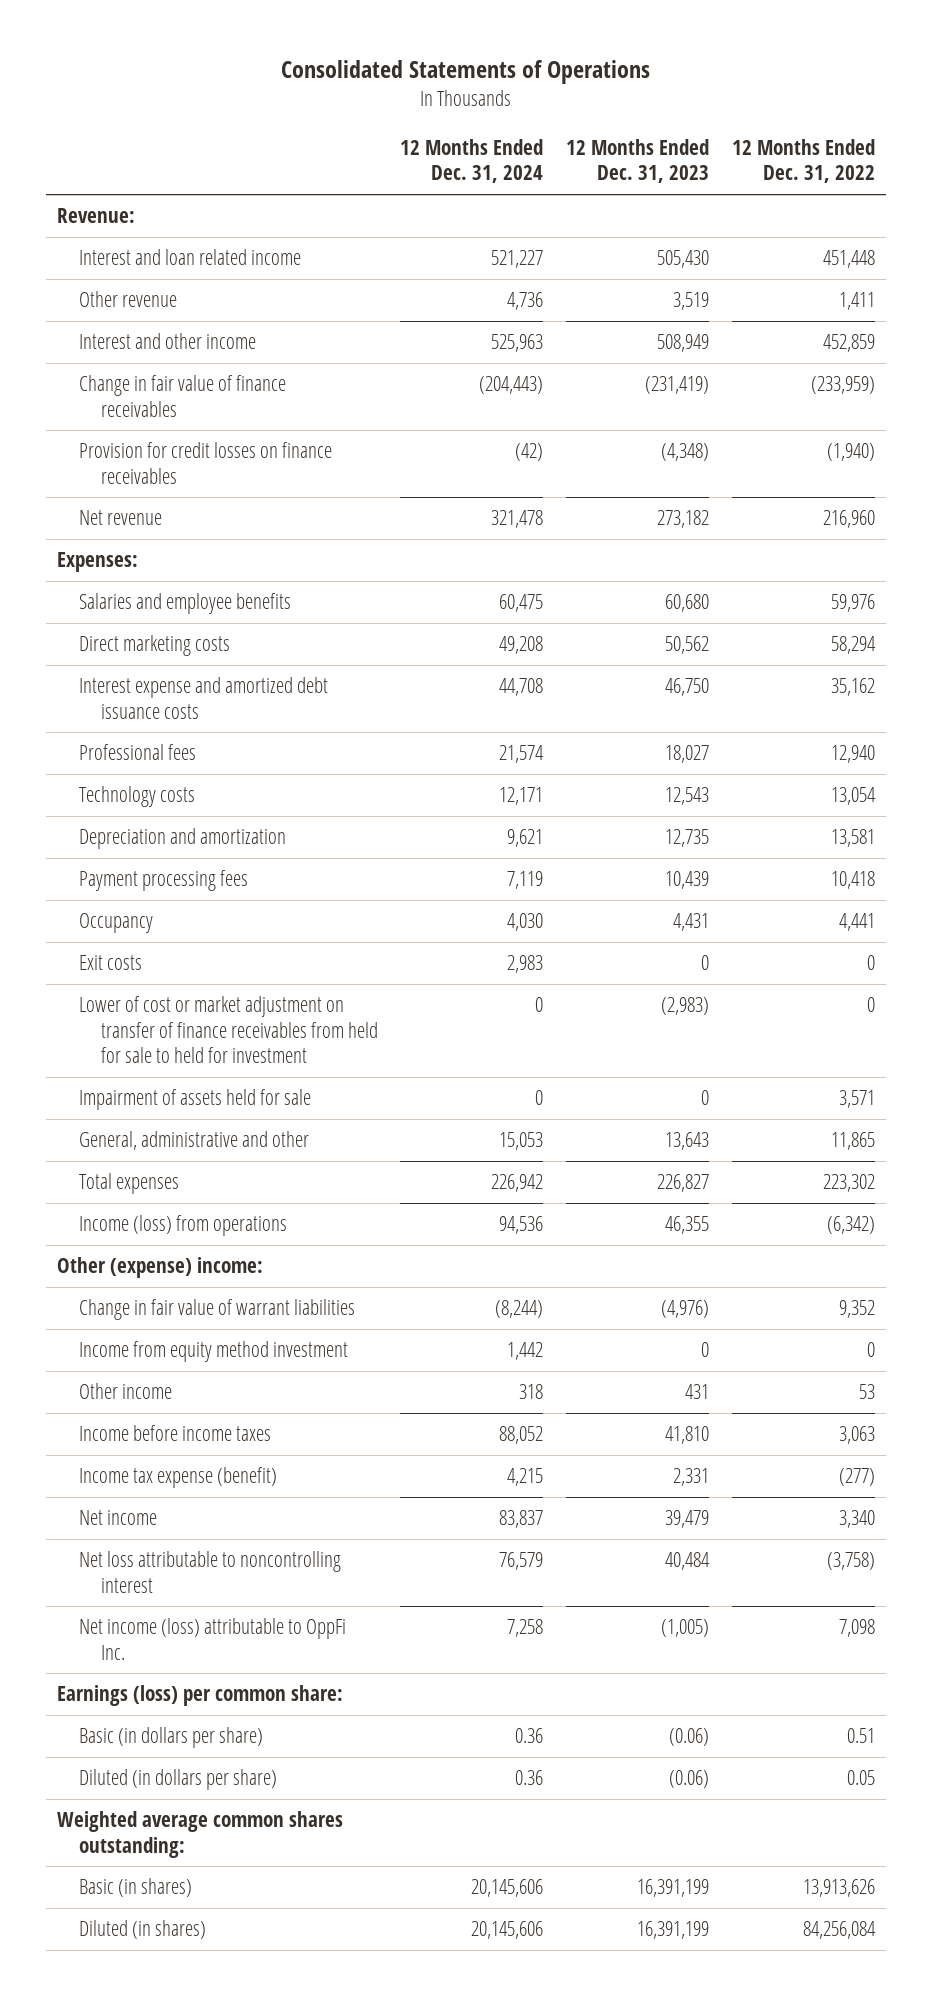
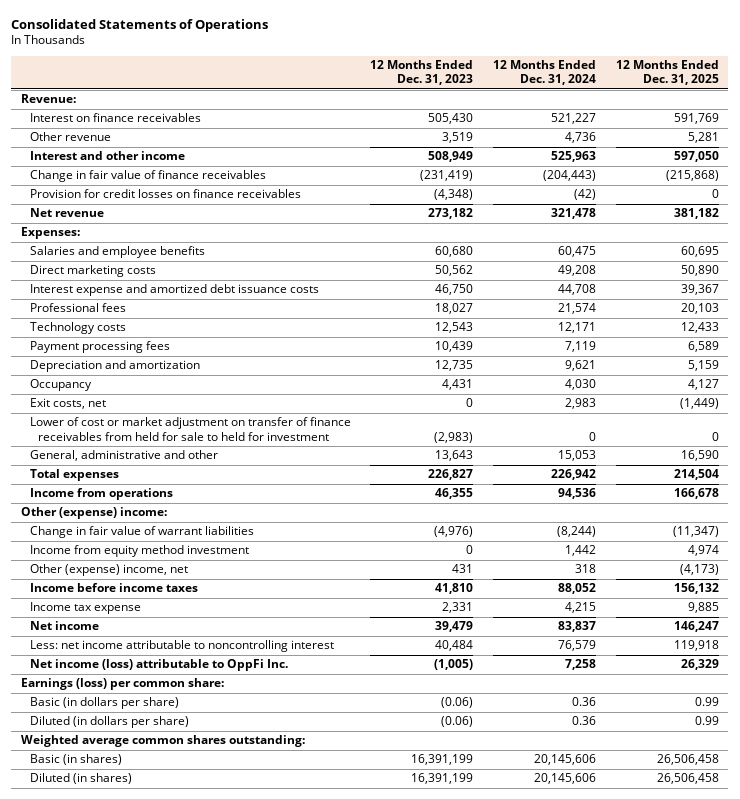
[731,139,875,184] 12 Months Ended Dec. 31, 2022 -> none
none -> [615,60,719,86] 12 Months Ended Dec. 31, 2025
[78,249,301,266] Interest and loan related income -> [29,113,201,123] Interest on finance receivables
[78,828,286,850] Depreciation and amortization -> [29,360,200,373] Depreciation and amortization
[78,955,142,971] Exit costs -> [29,398,106,410] Exit costs, net
[78,1089,311,1111] Impairment of assets held for sale -> none
[78,1215,287,1237] Income (loss) from operations -> [29,488,173,501] Income from operations
[78,1383,172,1400] Other income -> [29,564,188,577] Other (expense) income, net
[78,1467,277,1489] Income tax expense (benefit) -> [29,602,141,615] Income tax expense
[78,1551,341,1593] Net loss attributable to noncontrolling interest -> [29,640,334,653] Less: net income attributable to noncontrolling interest

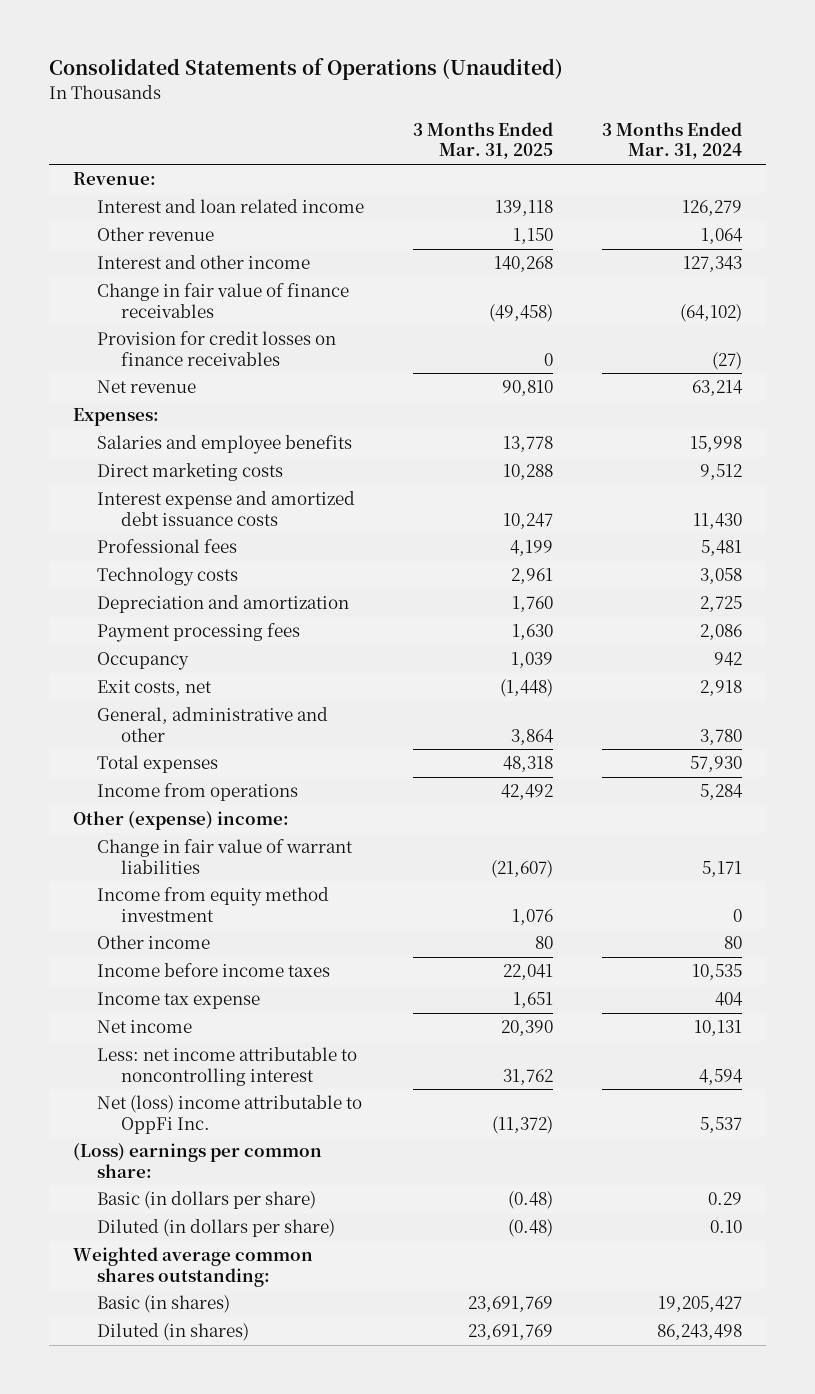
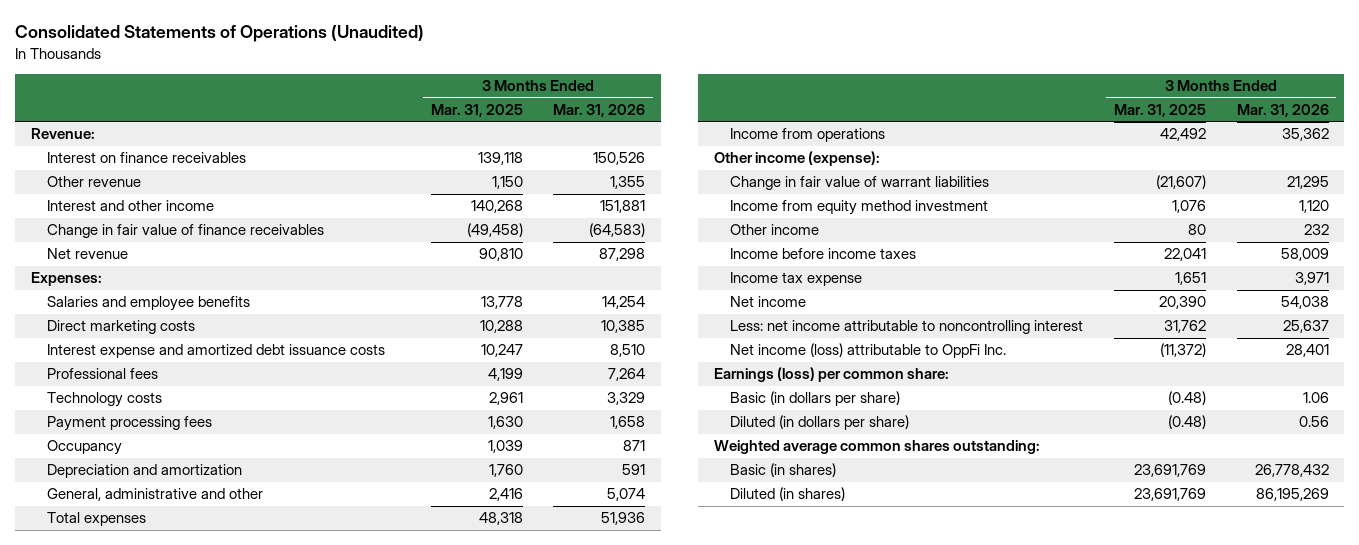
[601,122,742,160] 3 Months Ended Mar. 31, 2024 -> none
none -> [553,103,646,117] Mar. 31, 2026
[97,199,365,214] Interest and loan related income -> [47,152,247,164] Interest on finance receivables
[97,331,337,366] Provision for credit losses on finance receivables -> none
[97,680,213,697] Exit costs, net -> none
[97,595,350,614] Depreciation and amortization -> [47,464,243,479] Depreciation and amortization
[510,728,554,745] 3,864 -> [488,488,523,502] 2,416
[73,811,290,831] Other (expense) income: -> [713,151,880,167] Other income (expense):
[97,1095,363,1134] Net (loss) income attributable to OppFi Inc. -> [730,343,1007,359] Net income (loss) attributable to OppFi Inc.
[73,1143,323,1178] (Loss) earnings per common share: -> [713,367,949,383] Earnings (loss) per common share:

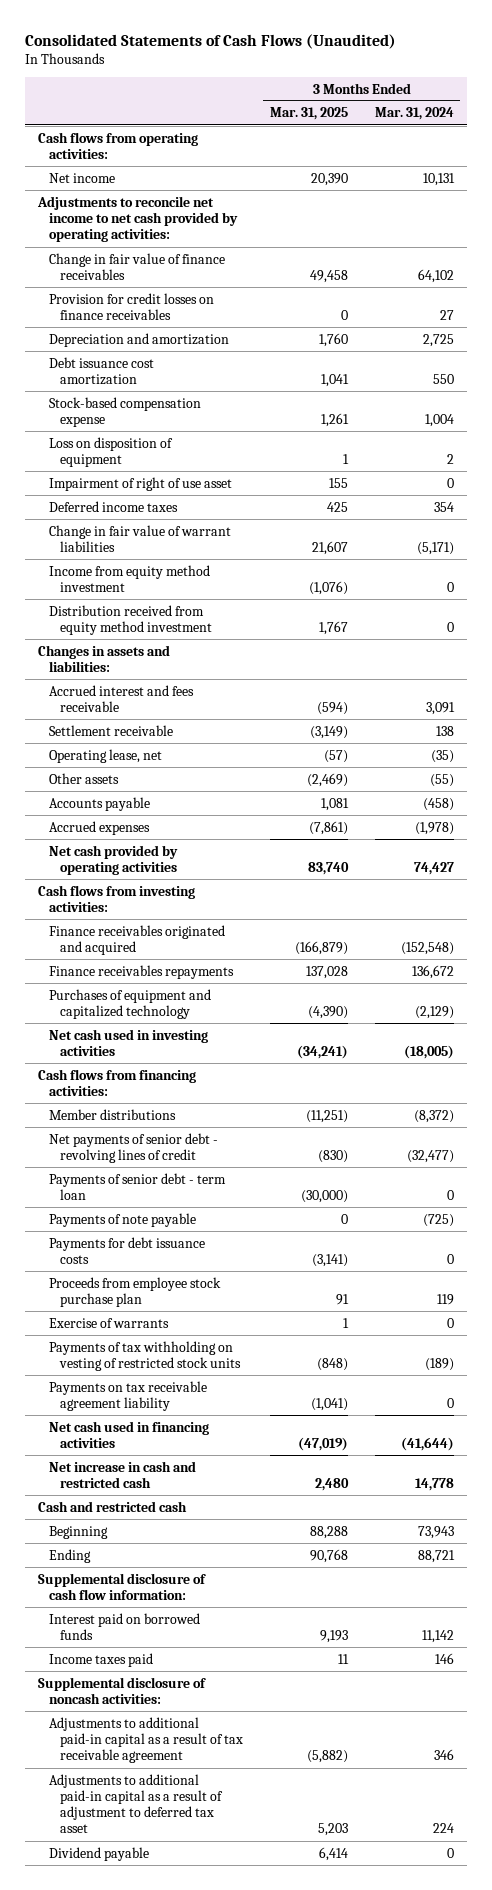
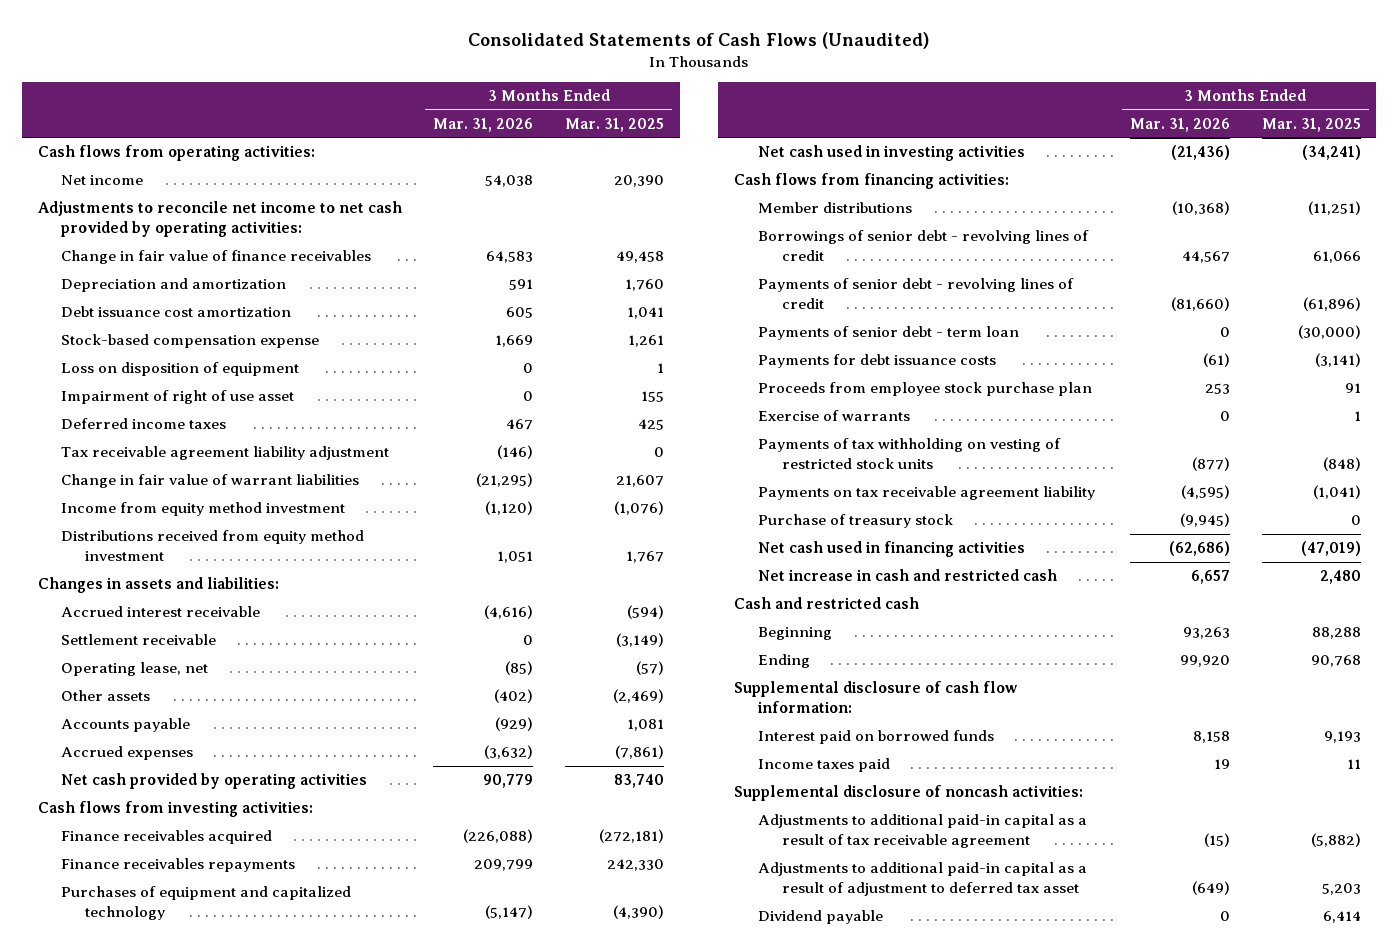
[374,107,454,121] Mar. 31, 2024 -> none
none -> [433,117,534,132] Mar. 31, 2026
[48,292,214,320] Provision for credit losses on finance receivables -> none
none -> [61,446,390,461] Tax receivable agreement liability adjustment
[48,604,212,635] Distribution received from equity method investment -> [61,530,365,562] Distributions received from equity method investment
[48,684,194,712] Accrued interest and fees receivable -> [61,606,261,618] Accrued interest receivable
[48,924,225,955] Finance receivables originated and acquired -> [61,830,273,845] Finance receivables acquired
[294,940,348,955] (166,879) -> [598,829,664,844] (272,181)
[305,965,348,979] 137,028 -> [606,859,664,872] 242,330
none -> [757,230,1089,262] Borrowings of senior debt - revolving lines of credit
[48,1132,218,1163] Net payments of senior debt - revolving lines of credit -> [757,278,1074,310] Payments of senior debt - revolving lines of credit
[317,1149,348,1163] (830) -> [1302,297,1361,312] (61,896)
[48,1212,196,1227] Payments of note payable -> none
none -> [757,514,953,529] Purchase of treasury stock

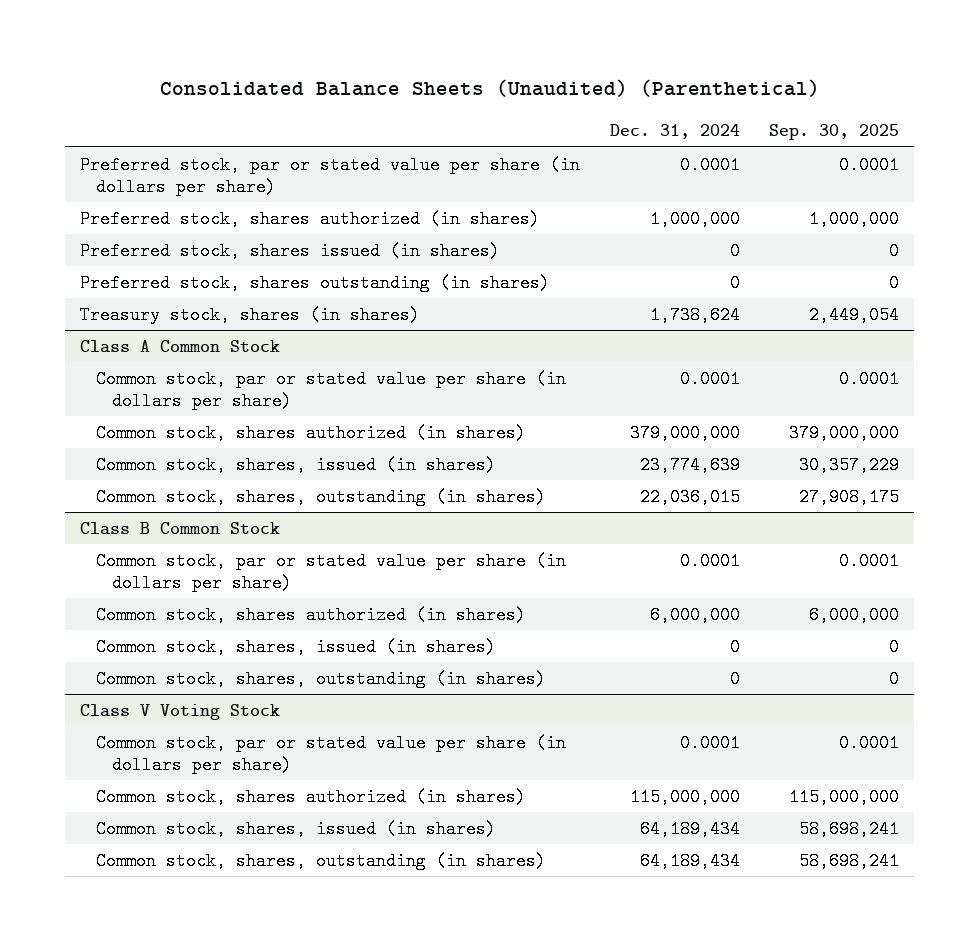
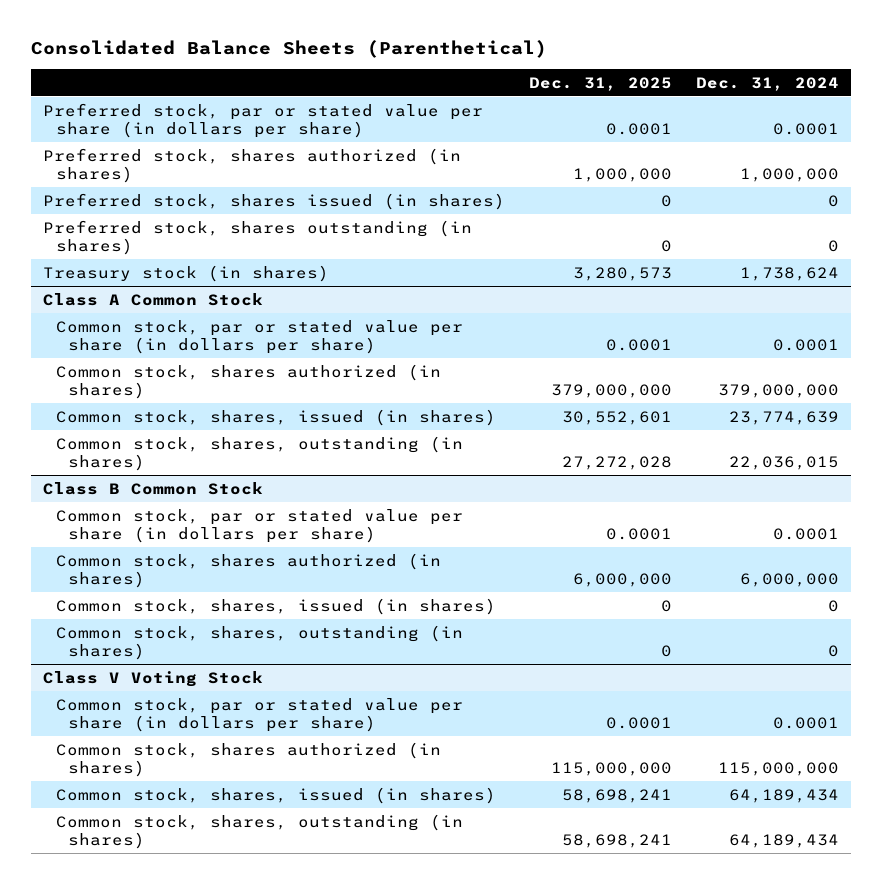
[159,79,820,98] Consolidated Balance Sheets (Unaudited) (Parenthetical) -> [31,40,548,59] Consolidated Balance Sheets (Parenthetical)
[769,124,900,141] Sep. 30, 2025 -> none
none -> [529,76,673,91] Dec. 31, 2025
[80,305,421,324] Treasury stock, shares (in shares) -> [43,264,330,282] Treasury stock (in shares)

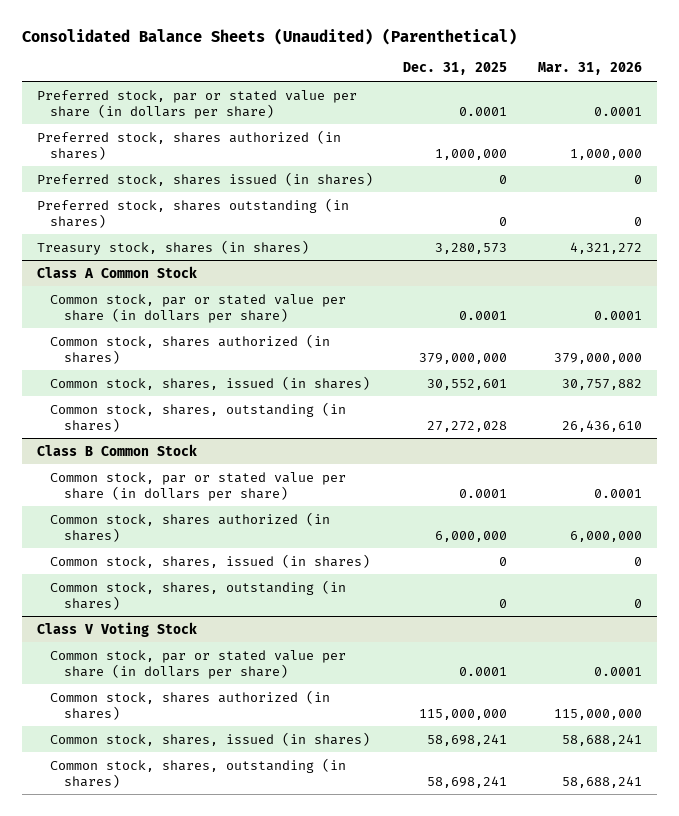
[31,40,548,59] Consolidated Balance Sheets (Parenthetical) -> [21,27,517,45] Consolidated Balance Sheets (Unaudited) (Parenthetical)
[696,76,840,91] Dec. 31, 2024 -> none
none -> [537,62,642,76] Mar. 31, 2026
[43,264,330,282] Treasury stock (in shares) -> [36,239,309,255] Treasury stock, shares (in shares)

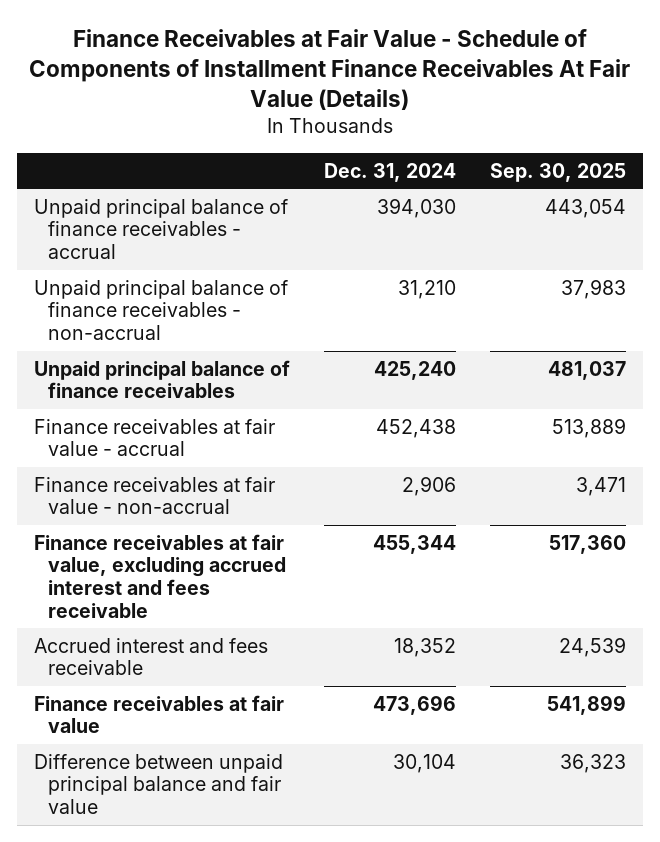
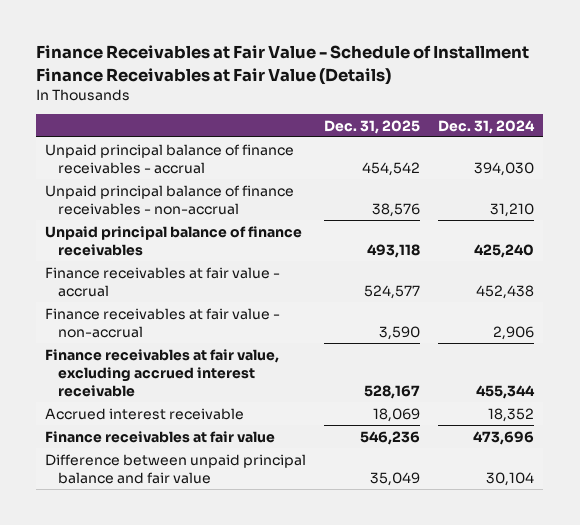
[28,28,630,111] Finance Receivables at Fair Value - Schedule of Components of Installment Finance Receivables At Fair Value (Details) -> [36,45,530,85] Finance Receivables at Fair Value - Schedule of Installment Finance Receivables at Fair Value (Details)
[489,162,626,182] Sep. 30, 2025 -> none
none -> [324,119,421,134] Dec. 31, 2025
[33,533,287,618] Finance receivables at fair value, excluding accrued interest and fees receivable -> [45,348,280,397] Finance receivables at fair value, excluding accrued interest receivable
[33,637,268,676] Accrued interest and fees receivable -> [45,407,245,420] Accrued interest receivable

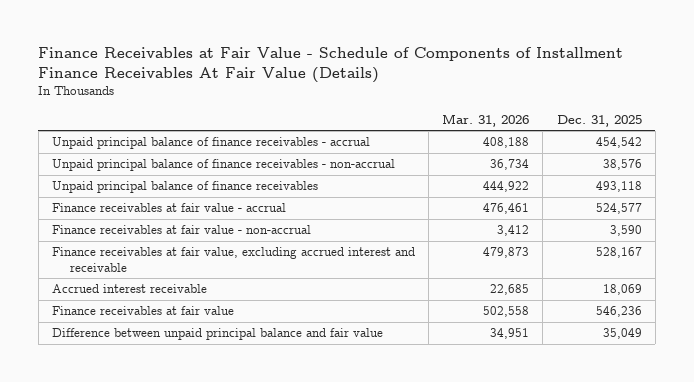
[36,45,530,85] Finance Receivables at Fair Value - Schedule of Installment Finance Receivables at Fair Value (Details) -> [38,47,624,84] Finance Receivables at Fair Value - Schedule of Components of Installment Finance Receivables At Fair Value (Details)
[438,119,536,134] Dec. 31, 2024 -> none
none -> [442,113,530,127] Mar. 31, 2026
[45,348,280,397] Finance receivables at fair value, excluding accrued interest receivable -> [51,247,415,272] Finance receivables at fair value, excluding accrued interest and receivable

